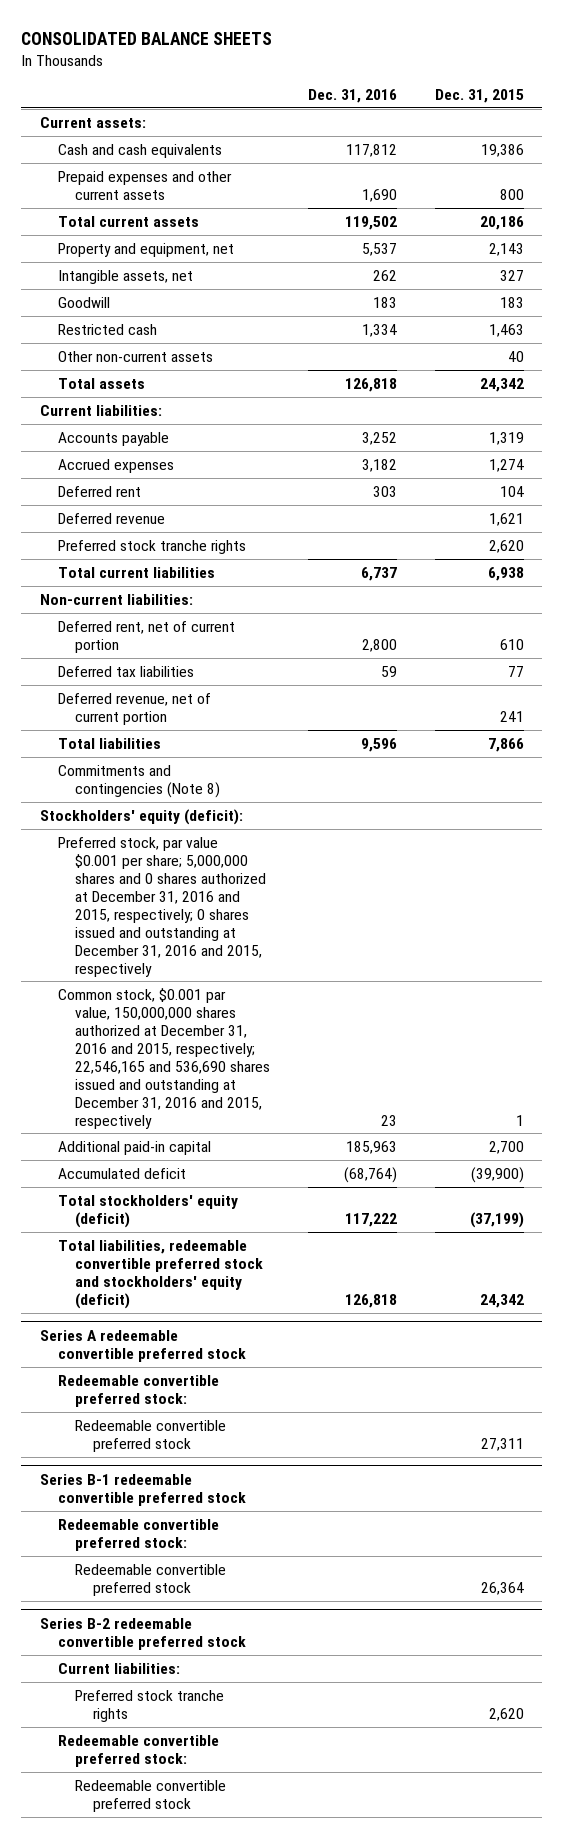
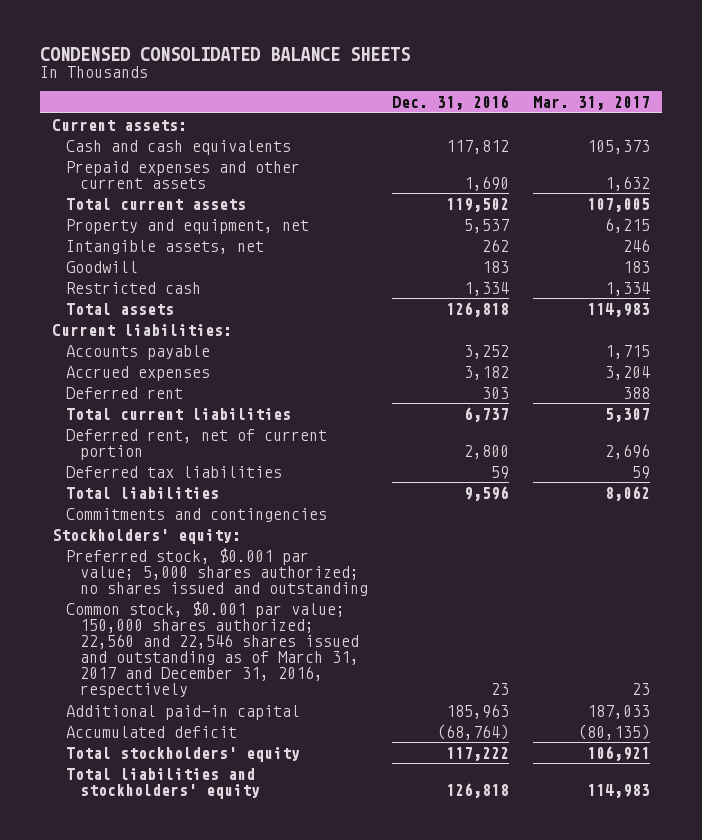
[20,31,272,45] CONSOLIDATED BALANCE SHEETS -> [40,46,411,61] CONDENSED CONSOLIDATED BALANCE SHEETS
[434,88,524,103] Dec. 31, 2015 -> none
none -> [532,96,650,111] Mar. 31, 2017
[57,350,213,362] Other non-current assets -> none
[57,512,165,524] Deferred revenue -> none
[57,539,246,554] Preferred stock tranche rights -> none
[39,593,193,605] Non-current liabilities: -> none
[57,692,211,725] Deferred revenue, net of current portion -> none
[57,764,221,798] Commitments and contingencies (Note 8) -> [66,507,328,522] Commitments and contingencies
[39,808,243,825] Stockholders' equity (deficit): -> [52,528,242,544] Stockholders' equity:
[57,836,267,977] Preferred stock, par value $0.001 per share; 5,000,000 shares and 0 shares authorized at December 31, 2016 and 2015, respectively; 0 shares issued and outstanding at December 31, 2016 and 2015, respectively -> [66,547,369,596] Preferred stock, $0.001 par value; 5,000 shares authorized; no shares issued and outstanding
[57,987,271,1129] Common stock, $0.001 par value, 150,000,000 shares authorized at December 31, 2016 and 2015, respectively; 22,546,165 and 536,690 shares issued and outstanding at December 31, 2016 and 2015, respectively -> [66,600,360,699] Common stock, $0.001 par value; 150,000 shares authorized; 22,560 and 22,546 shares issued and outstanding as of March 31, 2017 and December 31, 2016, respectively
[39,1329,246,1362] Series A redeemable convertible preferred stock -> none
[57,1374,219,1407] Redeemable convertible preferred stock: -> none
[75,1419,227,1452] Redeemable convertible preferred stock -> none
[39,1473,246,1506] Series B-1 redeemable convertible preferred stock -> none
[57,1518,219,1551] Redeemable convertible preferred stock: -> none
[75,1563,227,1596] Redeemable convertible preferred stock -> none
[39,1617,246,1650] Series B-2 redeemable convertible preferred stock -> none
[57,1662,180,1674] Current liabilities: -> none
[75,1689,225,1722] Preferred stock tranche rights -> none
[57,1734,219,1767] Redeemable convertible preferred stock: -> none
[75,1779,227,1812] Redeemable convertible preferred stock -> none
[57,1194,238,1228] Total stockholders' equity (deficit) -> [66,746,301,762] Total stockholders' equity
[57,1239,264,1309] Total liabilities, redeemable convertible preferred stock and stockholders' equity (deficit) -> [66,767,261,799] Total liabilities and stockholders' equity

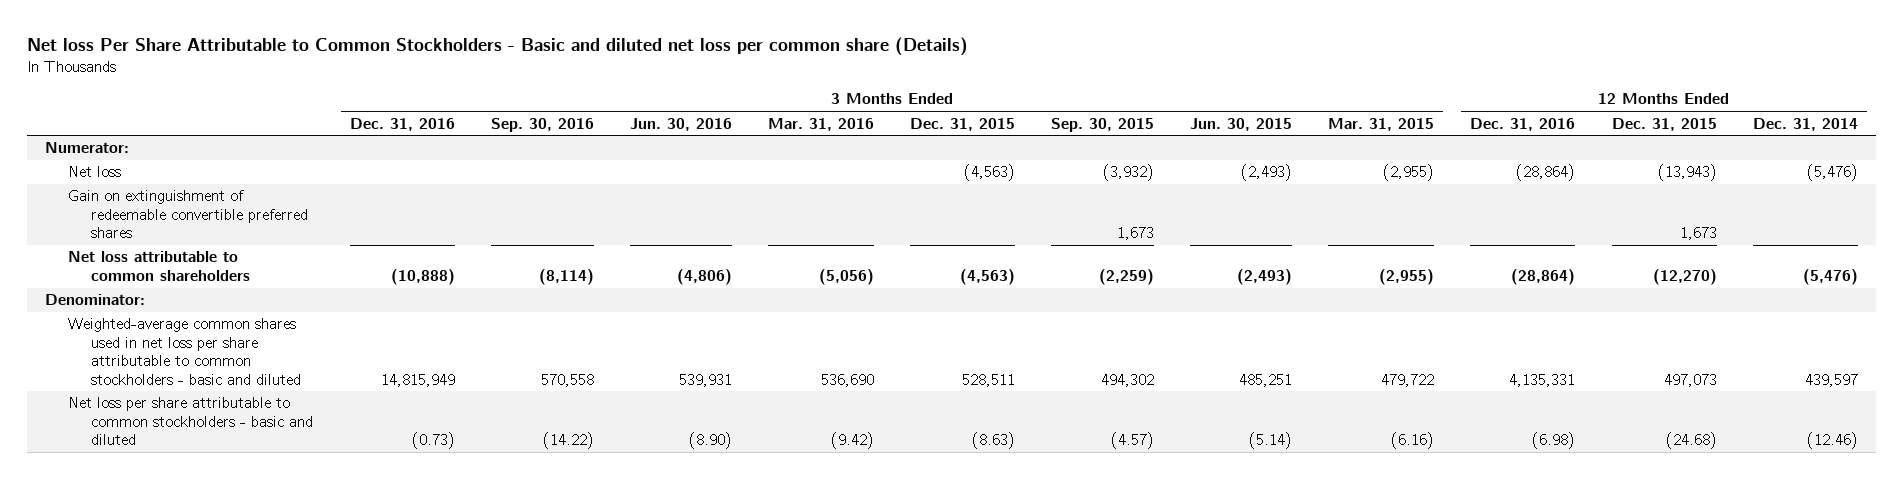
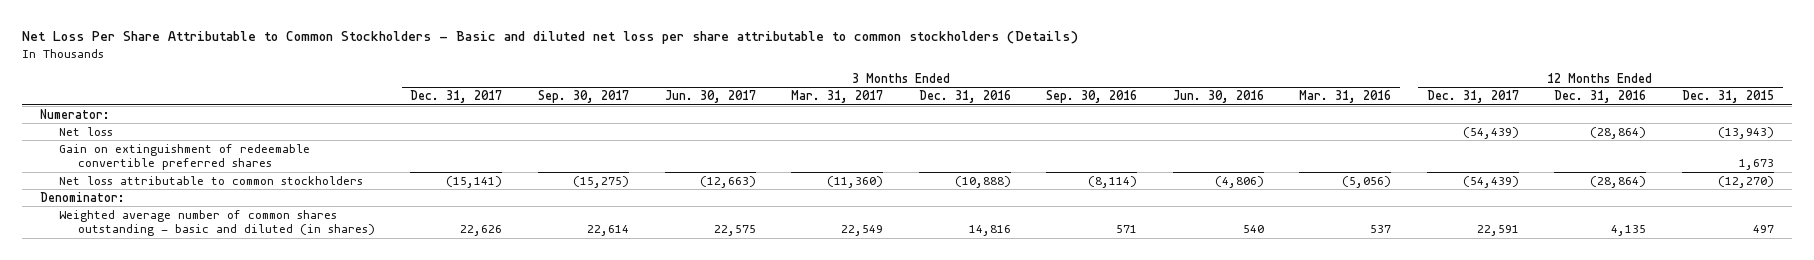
[26,36,968,56] Net loss Per Share Attributable to Common Stockholders - Basic and diluted net loss per common share (Details) -> [22,31,1079,45] Net Loss Per Share Attributable to Common Stockholders - Basic and diluted net loss per share attributable to common stockholders (Details)
[910,117,1016,131] Dec. 31, 2015 -> none
[1051,117,1155,132] Sep. 30, 2015 -> none
[1190,117,1293,131] Jun. 30, 2015 -> none
[1328,117,1435,131] Mar. 31, 2015 -> none
[1752,117,1858,131] Dec. 31, 2014 -> none
none -> [410,90,503,104] Dec. 31, 2017
none -> [537,90,629,104] Sep. 30, 2017
none -> [664,90,756,104] Jun. 30, 2017
none -> [791,90,884,104] Mar. 31, 2017
none -> [1426,90,1519,104] Dec. 31, 2017
[68,251,251,281] Net loss attributable to common shareholders -> [58,175,363,185] Net loss attributable to common stockholders
[68,397,314,446] Net loss per share attributable to common stockholders - basic and diluted -> none
[68,318,302,385] Weighted-average common shares used in net loss per share attributable to common stockholders - basic and diluted -> [58,209,375,237] Weighted average number of common shares outstanding - basic and diluted (in shares)
[380,373,455,387] 14,815,949 -> [968,225,1011,237] 14,816
[540,373,594,387] 570,558 -> [1116,225,1138,234] 571
[678,373,732,387] 539,931 -> [1242,225,1264,234] 540
[820,373,874,387] 536,690 -> [1370,225,1392,234] 537
[1509,373,1576,387] 4,135,331 -> [1611,225,1647,237] 4,135
[1663,373,1717,387] 497,073 -> [1752,225,1774,234] 497

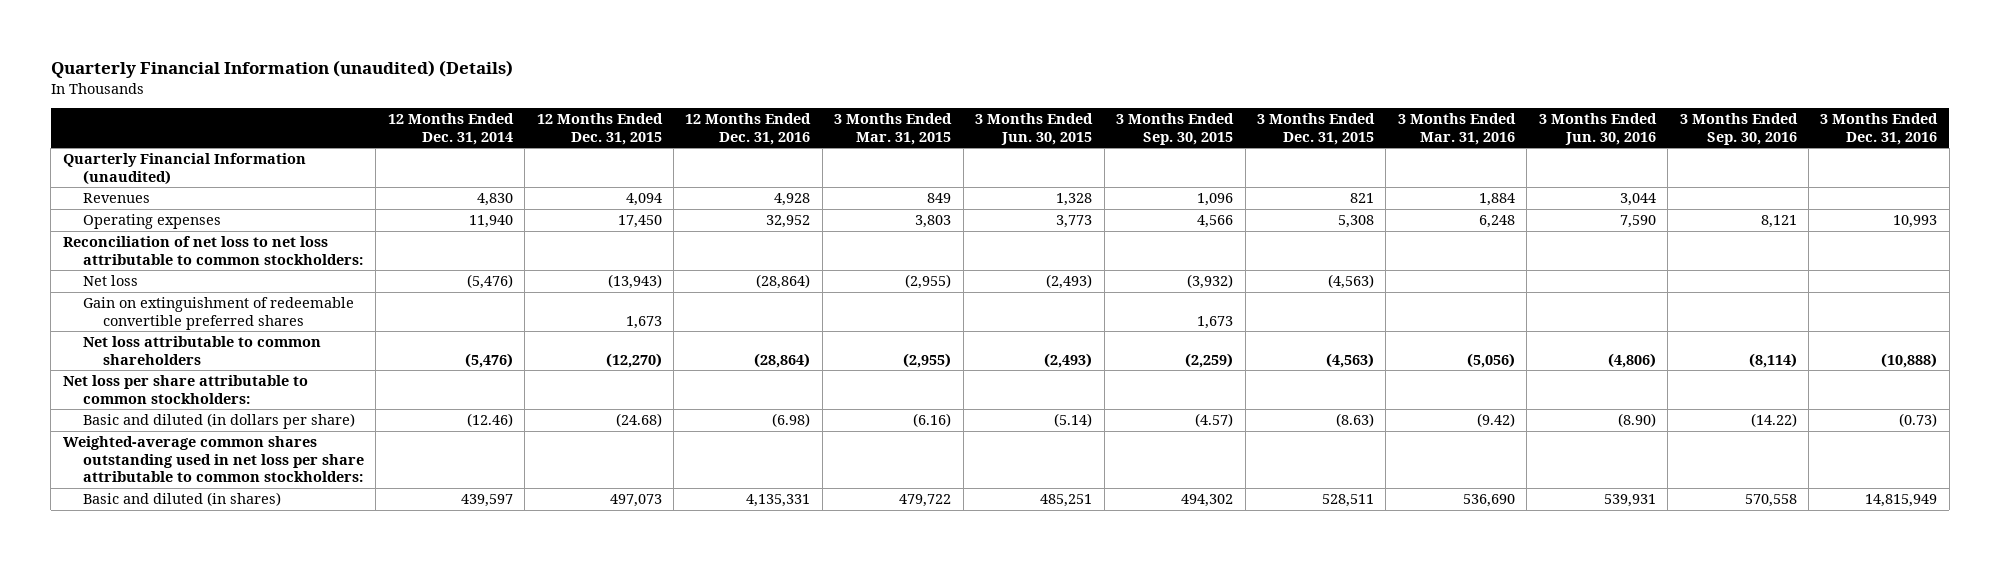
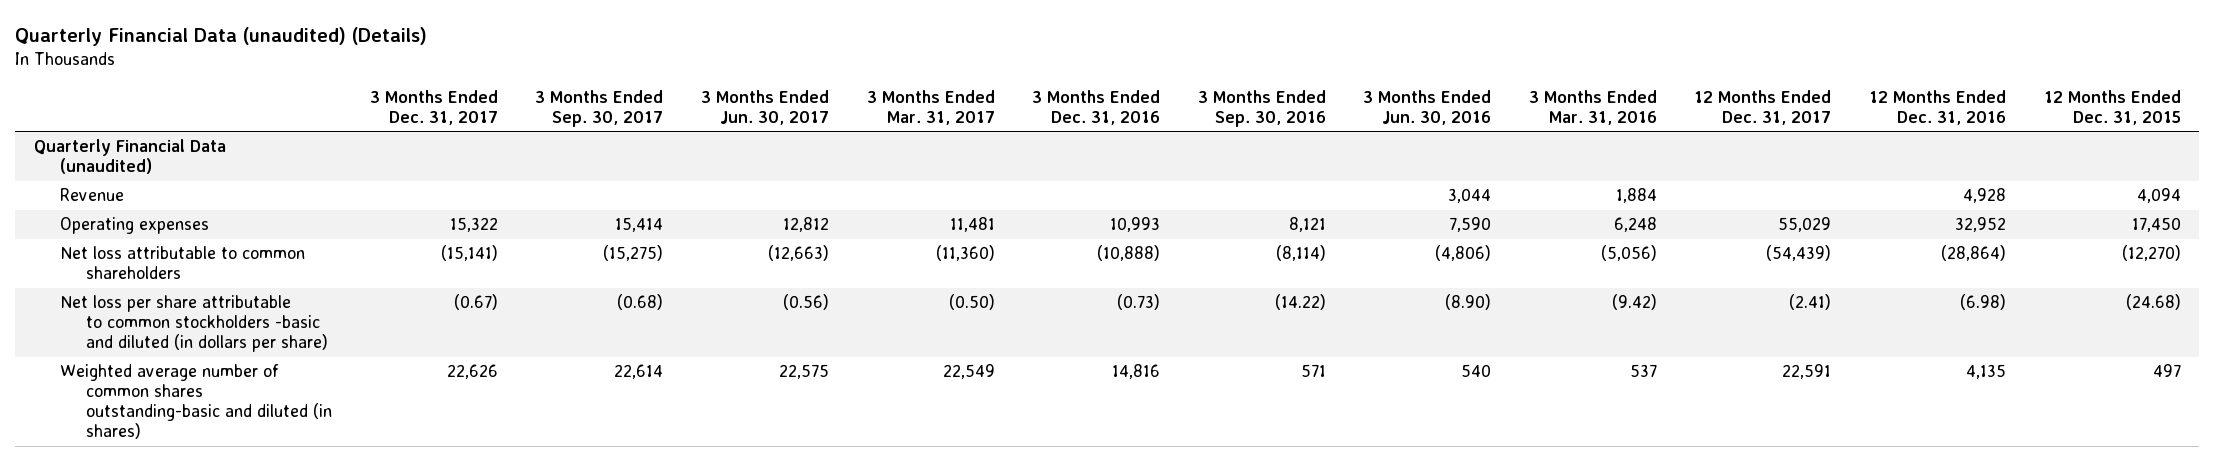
[50,59,513,78] Quarterly Financial Information (unaudited) (Details) -> [14,26,427,46] Quarterly Financial Data (unaudited) (Details)
[387,113,514,145] 12 Months Ended Dec. 31, 2014 -> none
[834,113,953,145] 3 Months Ended Mar. 31, 2015 -> none
[975,113,1094,145] 3 Months Ended Jun. 30, 2015 -> none
[1116,113,1235,145] 3 Months Ended Sep. 30, 2015 -> none
[1256,113,1375,145] 3 Months Ended Dec. 31, 2015 -> none
none -> [369,89,498,125] 3 Months Ended Dec. 31, 2017
none -> [535,89,664,127] 3 Months Ended Sep. 30, 2017
none -> [700,89,829,125] 3 Months Ended Jun. 30, 2017
none -> [866,89,995,125] 3 Months Ended Mar. 31, 2017
none -> [1694,89,1832,125] 12 Months Ended Dec. 31, 2017
[62,153,306,185] Quarterly Financial Information (unaudited) -> [33,139,226,175] Quarterly Financial Data (unaudited)
[82,193,150,204] Revenues -> [59,188,124,202] Revenue
[62,236,363,265] Reconciliation of net loss to net loss attributable to common stockholders: -> none
[82,275,138,287] Net loss -> none
[82,297,354,330] Gain on extinguishment of redeemable convertible preferred shares -> none
[62,375,308,404] Net loss per share attributable to common stockholders: -> none
[62,436,364,483] Weighted-average common shares outstanding used in net loss per share attributable to common stockholders: -> none
[82,413,355,430] Basic and diluted (in dollars per share) -> [59,295,329,353] Net loss per share attributable to common stockholders -basic and diluted (in dollars per share)
[82,492,281,507] Basic and diluted (in shares) -> [59,364,333,440] Weighted average number of common shares outstanding-basic and diluted (in shares)
[609,494,662,508] 497,073 -> [2152,364,2181,378] 497
[746,494,811,508] 4,135,331 -> [1966,364,2007,380] 4,135
[1462,494,1515,508] 536,690 -> [1629,364,1657,378] 537
[1603,494,1656,508] 539,931 -> [1461,364,1492,378] 540
[1744,494,1797,508] 570,558 -> [1300,364,1326,378] 571
[1865,494,1938,508] 14,815,949 -> [1112,364,1161,380] 14,816

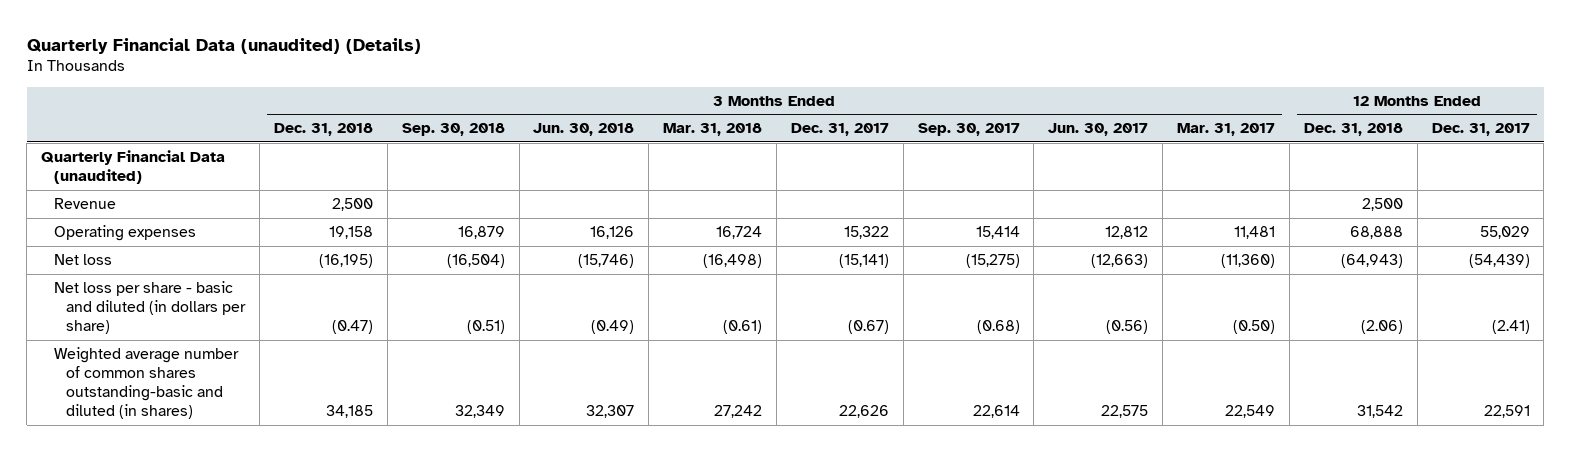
[1032,89,1161,125] 3 Months Ended Dec. 31, 2016 -> none
[1197,89,1326,127] 3 Months Ended Sep. 30, 2016 -> none
[1363,89,1492,125] 3 Months Ended Jun. 30, 2016 -> none
[1528,89,1657,125] 3 Months Ended Mar. 31, 2016 -> none
[1869,89,2007,125] 12 Months Ended Dec. 31, 2016 -> none
[2043,89,2181,125] 12 Months Ended Dec. 31, 2015 -> none
none -> [273,123,373,137] Dec. 31, 2018
none -> [401,123,505,137] Sep. 30, 2018
none -> [533,123,635,137] Jun. 30, 2018
none -> [663,123,763,137] Mar. 31, 2018
none -> [1303,123,1403,137] Dec. 31, 2018
[59,246,305,280] Net loss attributable to common shareholders -> [53,254,112,266] Net loss
[59,295,329,353] Net loss per share attributable to common stockholders -basic and diluted (in dollars per share) -> [53,281,247,334] Net loss per share - basic and diluted (in dollars per share)

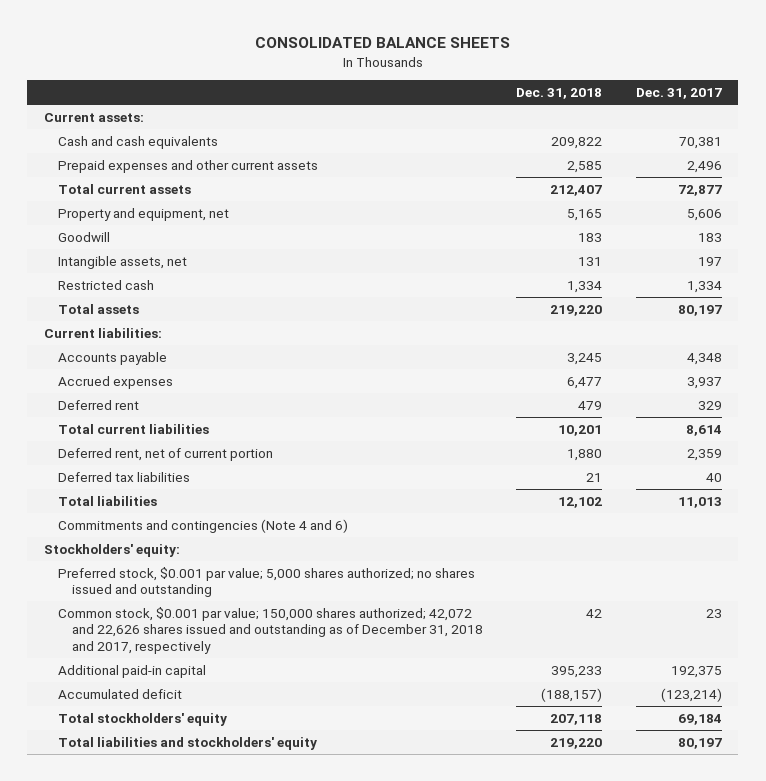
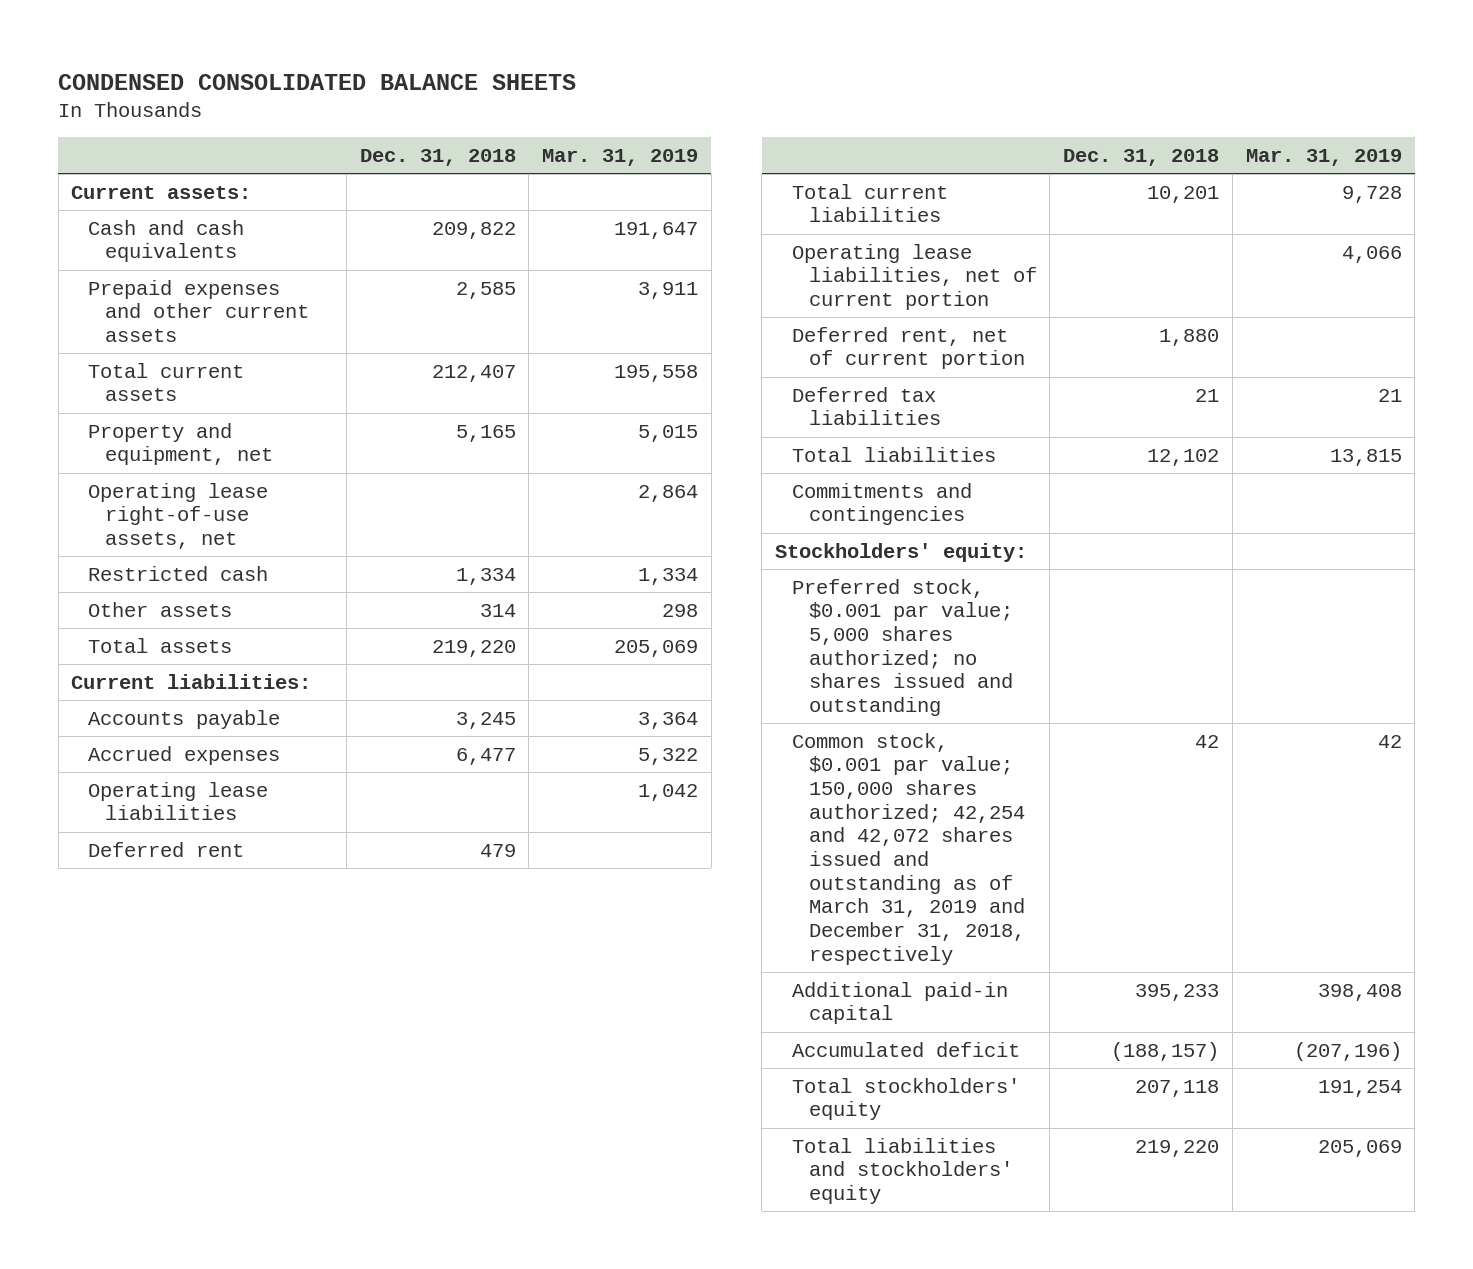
[254,37,510,49] CONSOLIDATED BALANCE SHEETS -> [58,73,577,90] CONDENSED CONSOLIDATED BALANCE SHEETS
[635,88,722,100] Dec. 31, 2017 -> none
none -> [541,148,698,166] Mar. 31, 2019
[57,231,110,242] Goodwill -> none
[57,255,187,269] Intangible assets, net -> none
none -> [88,482,269,549] Operating lease right-of-use assets, net
none -> [88,601,233,617] Other assets
none -> [88,781,269,821] Operating lease liabilities
none -> [791,243,1037,310] Operating lease liabilities, net of current portion
[57,518,348,533] Commitments and contingencies (Note 4 and 6) -> [791,482,972,526] Commitments and contingencies
[57,606,483,654] Common stock, $0.001 par value; 150,000 shares authorized; 42,072 and 22,626 shares issued and outstanding as of December 31, 2018 and 2017, respectively -> [791,732,1025,965] Common stock, $0.001 par value; 150,000 shares authorized; 42,254 and 42,072 shares issued and outstanding as of March 31, 2019 and December 31, 2018, respectively

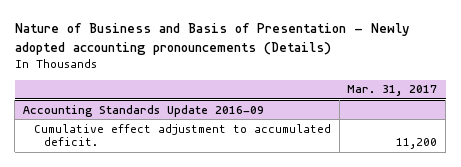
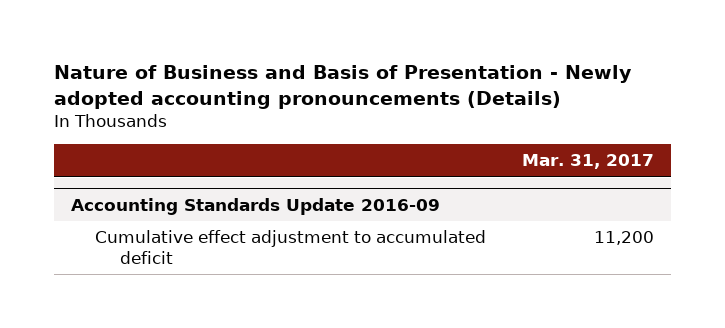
[33,123,331,147] Cumulative effect adjustment to accumulated deficit. -> [95,230,487,265] Cumulative effect adjustment to accumulated deficit

